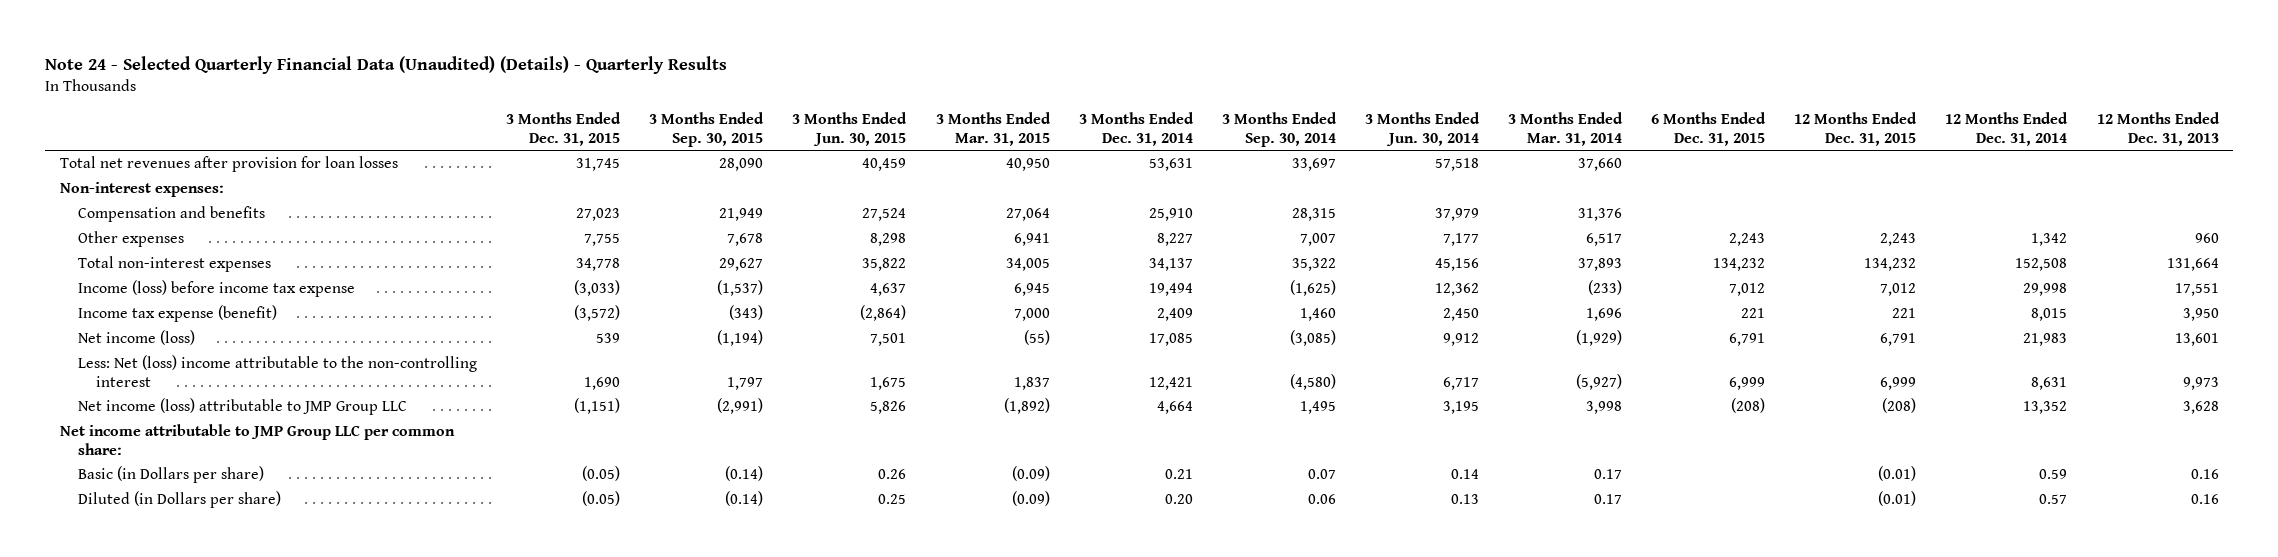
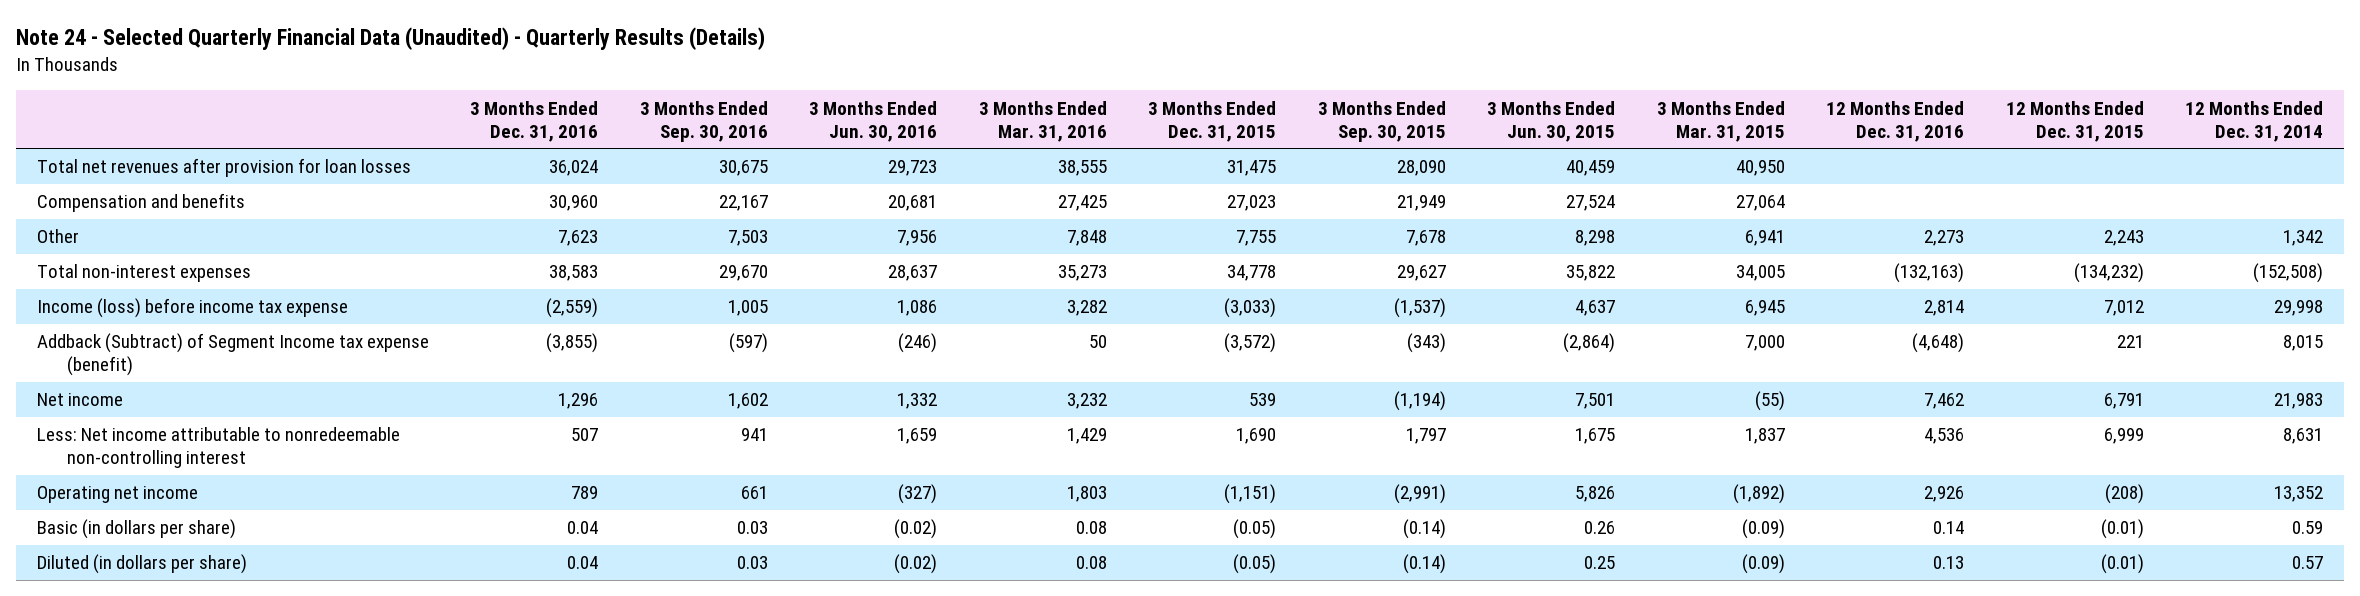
[45,55,728,74] Note 24 - Selected Quarterly Financial Data (Unaudited) (Details) - Quarterly Results -> [15,27,765,51] Note 24 - Selected Quarterly Financial Data (Unaudited) - Quarterly Results (Details)
[1078,112,1194,146] 3 Months Ended Dec. 31, 2014 -> none
[1221,112,1337,147] 3 Months Ended Sep. 30, 2014 -> none
[1364,112,1480,146] 3 Months Ended Jun. 30, 2014 -> none
[1508,112,1624,146] 3 Months Ended Mar. 31, 2014 -> none
[1651,112,1767,146] 6 Months Ended Dec. 31, 2015 -> none
[2096,112,2220,146] 12 Months Ended Dec. 31, 2013 -> none
none -> [470,100,599,142] 3 Months Ended Dec. 31, 2016
none -> [639,100,768,142] 3 Months Ended Sep. 30, 2016
none -> [809,100,938,142] 3 Months Ended Jun. 30, 2016
none -> [978,100,1107,142] 3 Months Ended Mar. 31, 2016
none -> [1826,100,1965,142] 12 Months Ended Dec. 31, 2016
[59,182,224,198] Non-interest expenses: -> none
[576,158,621,172] 31,745 -> [1227,160,1277,177] 31,475
[78,231,185,248] Other expenses -> [36,229,79,244] Other
[1864,258,1917,272] 134,232 -> [2073,263,2144,284] (134,232)
[2015,258,2068,272] 152,508 -> [2253,263,2324,284] (152,508)
[59,424,455,455] Net income attributable to JMP Group LLC per common share: -> none
[78,305,278,323] Income tax expense (benefit) -> [36,333,429,377] Addback (Subtract) of Segment Income tax expense (benefit)
[78,330,196,346] Net income (loss) -> [36,393,123,407] Net income
[78,355,478,387] Less: Net (loss) income attributable to the non-controlling interest -> [36,427,400,469] Less: Net income attributable to nonredeemable non-controlling interest
[78,398,408,416] Net income (loss) attributable to JMP Group LLC -> [36,486,198,504] Operating net income
[78,466,265,484] Basic (in Dollars per share) -> [36,519,236,540] Basic (in dollars per share)
[78,491,282,509] Diluted (in Dollars per share) -> [36,554,247,575] Diluted (in dollars per share)

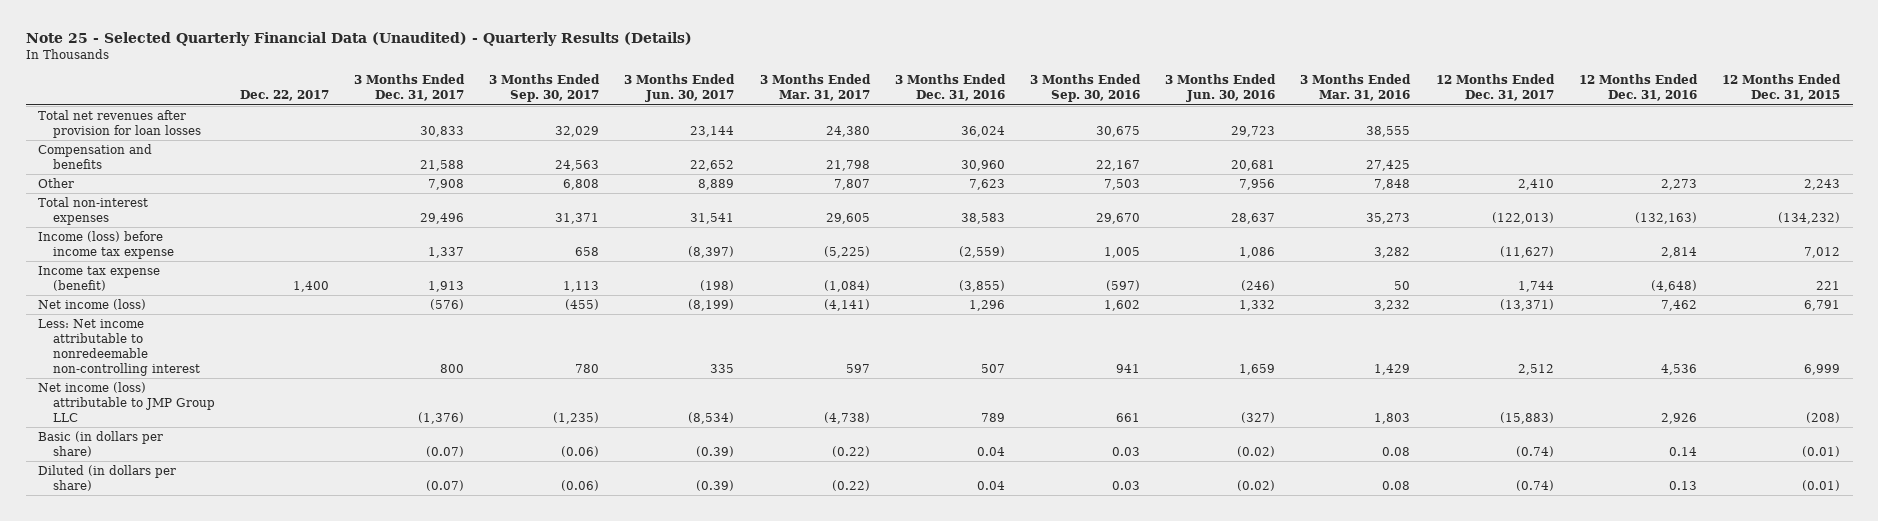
[15,27,765,51] Note 24 - Selected Quarterly Financial Data (Unaudited) - Quarterly Results (Details) -> [25,32,692,47] Note 25 - Selected Quarterly Financial Data (Unaudited) - Quarterly Results (Details)
[1148,100,1277,142] 3 Months Ended Dec. 31, 2015 -> none
[1317,100,1446,142] 3 Months Ended Sep. 30, 2015 -> none
[1487,100,1616,142] 3 Months Ended Jun. 30, 2015 -> none
[1656,100,1785,142] 3 Months Ended Mar. 31, 2015 -> none
[2185,100,2324,142] 12 Months Ended Dec. 31, 2014 -> none
none -> [239,90,329,102] Dec. 22, 2017
none -> [353,74,465,102] 3 Months Ended Dec. 31, 2017
none -> [489,74,601,103] 3 Months Ended Sep. 30, 2017
none -> [624,74,736,103] 3 Months Ended Jun. 30, 2017
none -> [759,74,871,102] 3 Months Ended Mar. 31, 2017
none -> [1435,74,1555,102] 12 Months Ended Dec. 31, 2017
[36,333,429,377] Addback (Subtract) of Segment Income tax expense (benefit) -> [38,265,161,291] Income tax expense (benefit)
[36,393,123,407] Net income -> [38,298,147,310] Net income (loss)
[36,486,198,504] Operating net income -> [38,381,215,422] Net income (loss) attributable to JMP Group LLC

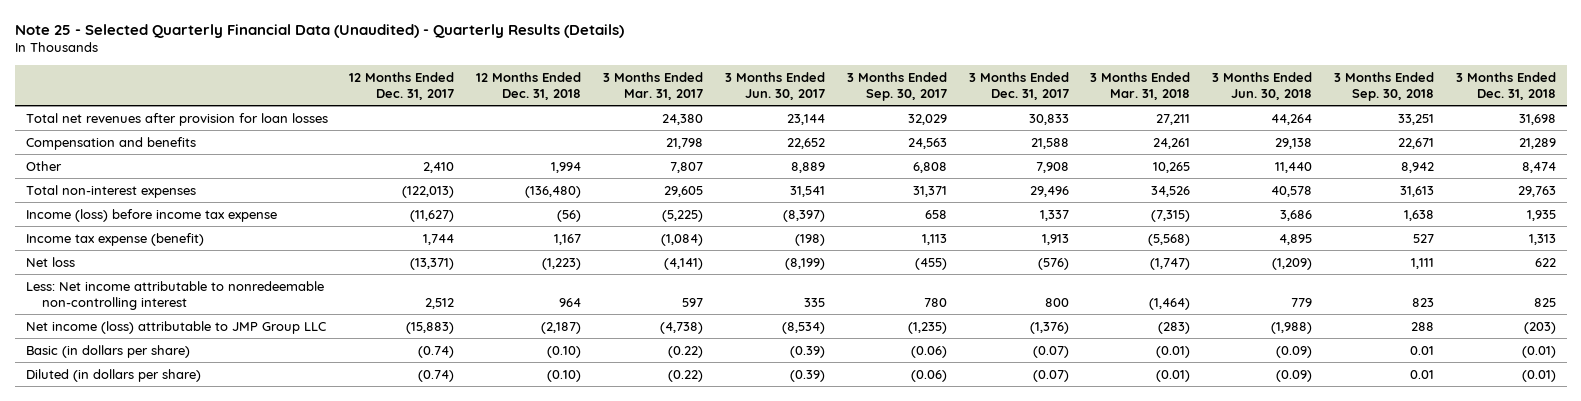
[239,90,329,102] Dec. 22, 2017 -> none
[894,74,1006,102] 3 Months Ended Dec. 31, 2016 -> none
[1030,74,1142,103] 3 Months Ended Sep. 30, 2016 -> none
[1165,74,1277,103] 3 Months Ended Jun. 30, 2016 -> none
[1300,74,1412,102] 3 Months Ended Mar. 31, 2016 -> none
[1578,74,1698,102] 12 Months Ended Dec. 31, 2016 -> none
[1722,74,1842,102] 12 Months Ended Dec. 31, 2015 -> none
none -> [476,71,582,100] 12 Months Ended Dec. 31, 2018
none -> [1090,71,1191,100] 3 Months Ended Mar. 31, 2018
none -> [1212,71,1313,100] 3 Months Ended Jun. 30, 2018
none -> [1334,71,1435,101] 3 Months Ended Sep. 30, 2018
none -> [1455,71,1556,100] 3 Months Ended Dec. 31, 2018
[38,298,147,310] Net income (loss) -> [25,256,75,267] Net loss

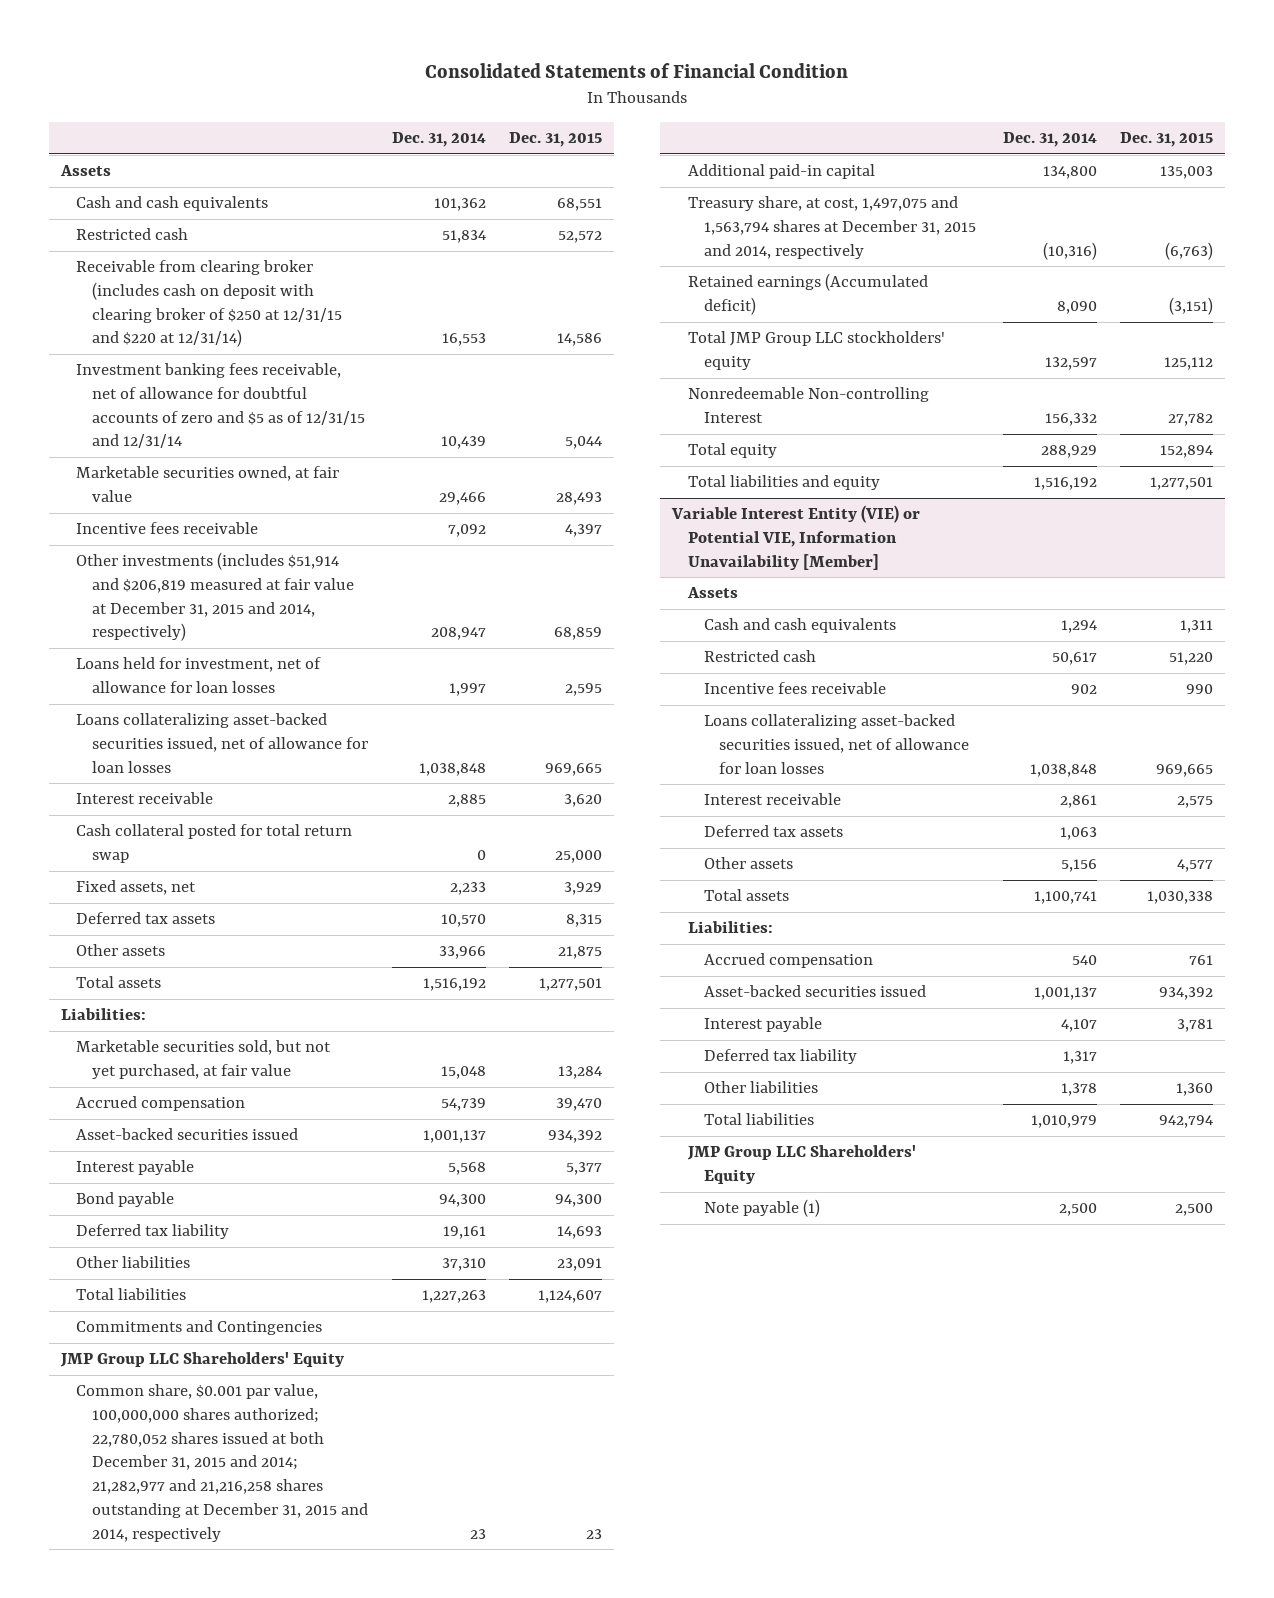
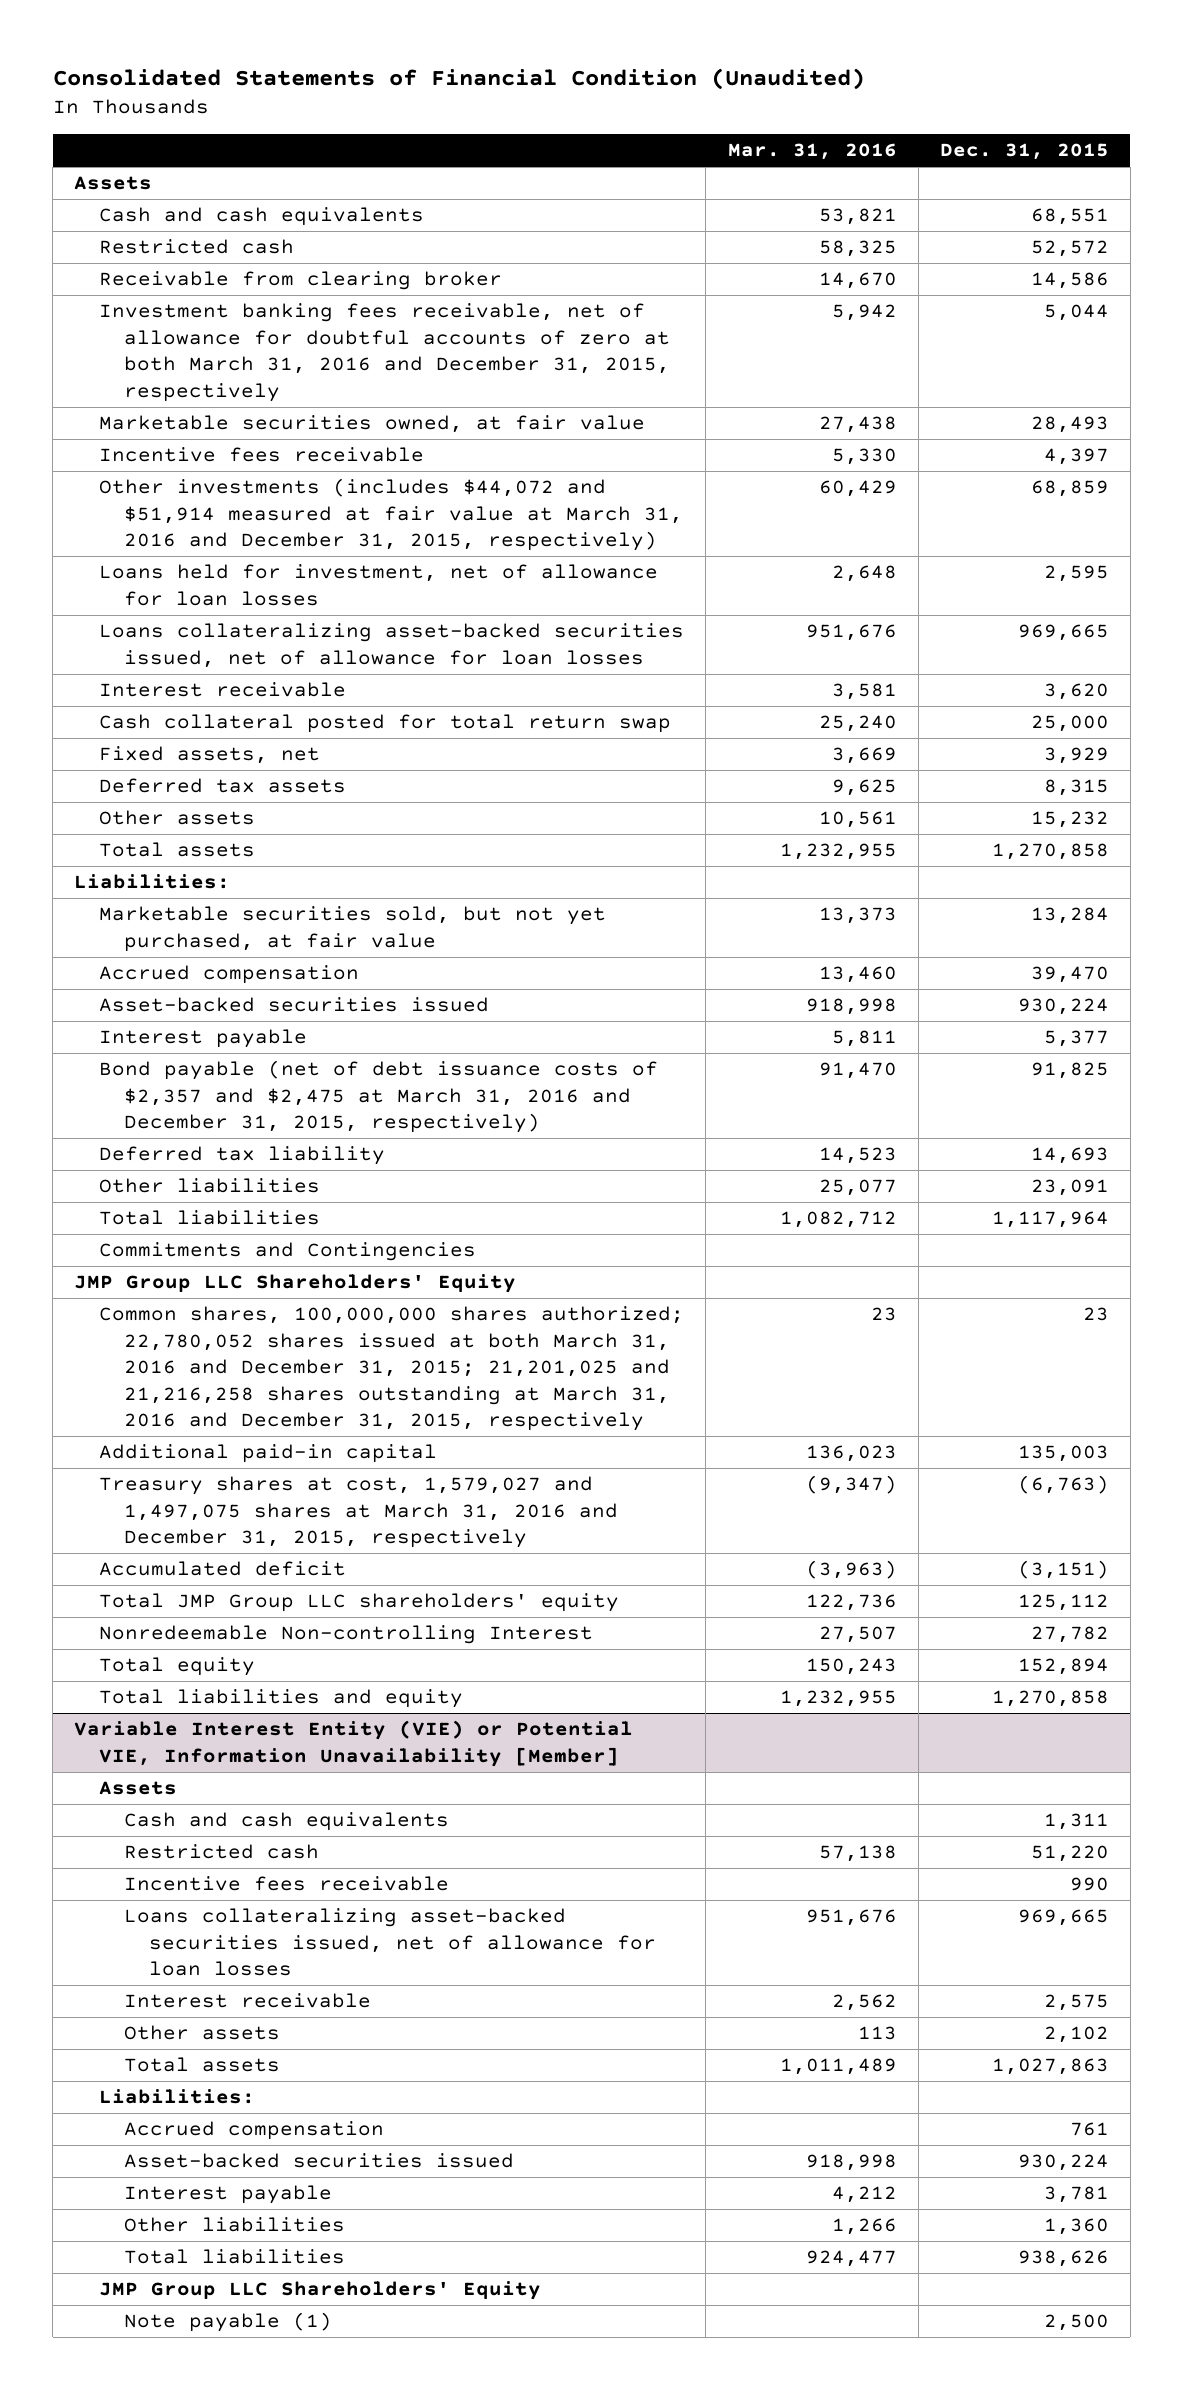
[424,62,848,78] Consolidated Statements of Financial Condition -> [52,68,865,91] Consolidated Statements of Financial Condition (Unaudited)
[391,131,486,147] Dec. 31, 2014 -> none
none -> [727,143,897,161] Mar. 31, 2016
[76,260,343,348] Receivable from clearing broker (includes cash on deposit with clearing broker of $250 at 12/31/15 and $220 at 12/31/14) -> [99,271,503,291] Receivable from clearing broker
[76,363,366,449] Investment banking fees receivable, net of allowance for doubtful accounts of zero and $5 as of 12/31/15 and 12/31/14 -> [99,303,670,402] Investment banking fees receivable, net of allowance for doubtful accounts of zero at both March 31, 2016 and December 31, 2015, respectively
[76,552,355,642] Other investments (includes $51,914 and $206,819 measured at fair value at December 31, 2015 and 2014, respectively) -> [99,478,683,552] Other investments (includes $44,072 and $51,914 measured at fair value at March 31, 2016 and December 31, 2015, respectively)
[557,946,602,960] 21,875 -> [1030,811,1109,829] 15,232
[538,978,602,992] 1,277,501 -> [991,843,1109,861] 1,270,858
[547,1130,602,1144] 934,392 -> [1017,998,1109,1016] 930,224
[76,1192,175,1208] Bond payable -> none
none -> [99,1060,659,1134] Bond payable (net of debt issuance costs of $2,357 and $2,475 at March 31, 2016 and December 31, 2015, respectively)
[537,1290,602,1304] 1,124,607 -> [991,1211,1109,1229] 1,117,964
[76,1384,369,1542] Common share, $0.001 par value, 100,000,000 shares authorized; 22,780,052 shares issued at both December 31, 2015 and 2014; 21,282,977 and 21,216,258 shares outstanding at December 31, 2015 and 2014, respectively -> [99,1306,685,1432] Common shares, 100,000,000 shares authorized; 22,780,052 shares issued at both March 31, 2016 and December 31, 2015; 21,201,025 and 21,216,258 shares outstanding at March 31, 2016 and December 31, 2015, respectively
[687,196,976,259] Treasury share, at cost, 1,497,075 and 1,563,794 shares at December 31, 2015 and 2014, respectively -> [99,1476,618,1549] Treasury shares at cost, 1,579,027 and 1,497,075 shares at March 31, 2016 and December 31, 2015, respectively
[687,273,928,315] Retained earnings (Accumulated deficit) -> [99,1561,347,1577] Accumulated deficit
[687,331,945,370] Total JMP Group LLC stockholders' equity -> [99,1593,620,1613] Total JMP Group LLC shareholders' equity
[1150,477,1214,491] 1,277,501 -> [991,1690,1109,1708] 1,270,858
[703,825,843,838] Deferred tax assets -> none
[1177,859,1214,873] 4,577 -> [1043,2026,1109,2044] 2,102
[1147,891,1214,905] 1,030,338 -> [991,2058,1109,2076] 1,027,863
[1159,987,1214,1001] 934,392 -> [1017,2154,1109,2172] 930,224
[703,1049,857,1065] Deferred tax liability -> none
[1159,1115,1214,1129] 942,794 -> [1017,2250,1109,2268] 938,626

